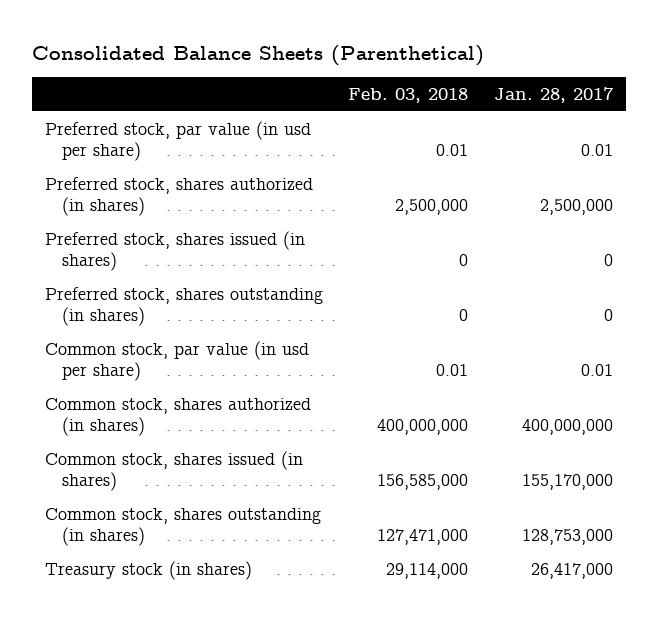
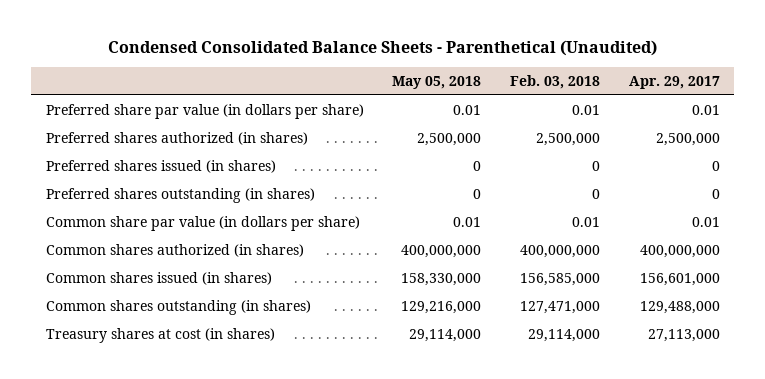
[32,44,485,66] Consolidated Balance Sheets (Parenthetical) -> [107,40,657,57] Condensed Consolidated Balance Sheets - Parenthetical (Unaudited)
[493,87,614,104] Jan. 28, 2017 -> none
none -> [392,76,482,90] May 05, 2018
none -> [628,76,720,90] Apr. 29, 2017
[45,120,312,162] Preferred stock, par value (in usd per share) -> [45,103,364,119] Preferred share par value (in dollars per share)
[45,176,314,217] Preferred stock, shares authorized (in shares) -> [45,131,308,145] Preferred shares authorized (in shares)
[45,230,306,272] Preferred stock, shares issued (in shares) -> [45,159,276,173] Preferred shares issued (in shares)
[45,286,324,327] Preferred stock, shares outstanding (in shares) -> [45,187,315,203] Preferred shares outstanding (in shares)
[45,340,310,382] Common stock, par value (in usd per share) -> [45,215,360,231] Common share par value (in dollars per share)
[45,397,312,437] Common stock, shares authorized (in shares) -> [45,243,304,257] Common shares authorized (in shares)
[45,450,304,492] Common stock, shares issued (in shares) -> [45,271,272,285] Common shares issued (in shares)
[45,507,322,547] Common stock, shares outstanding (in shares) -> [45,299,311,315] Common shares outstanding (in shares)
[45,560,253,580] Treasury stock (in shares) -> [45,327,275,343] Treasury shares at cost (in shares)

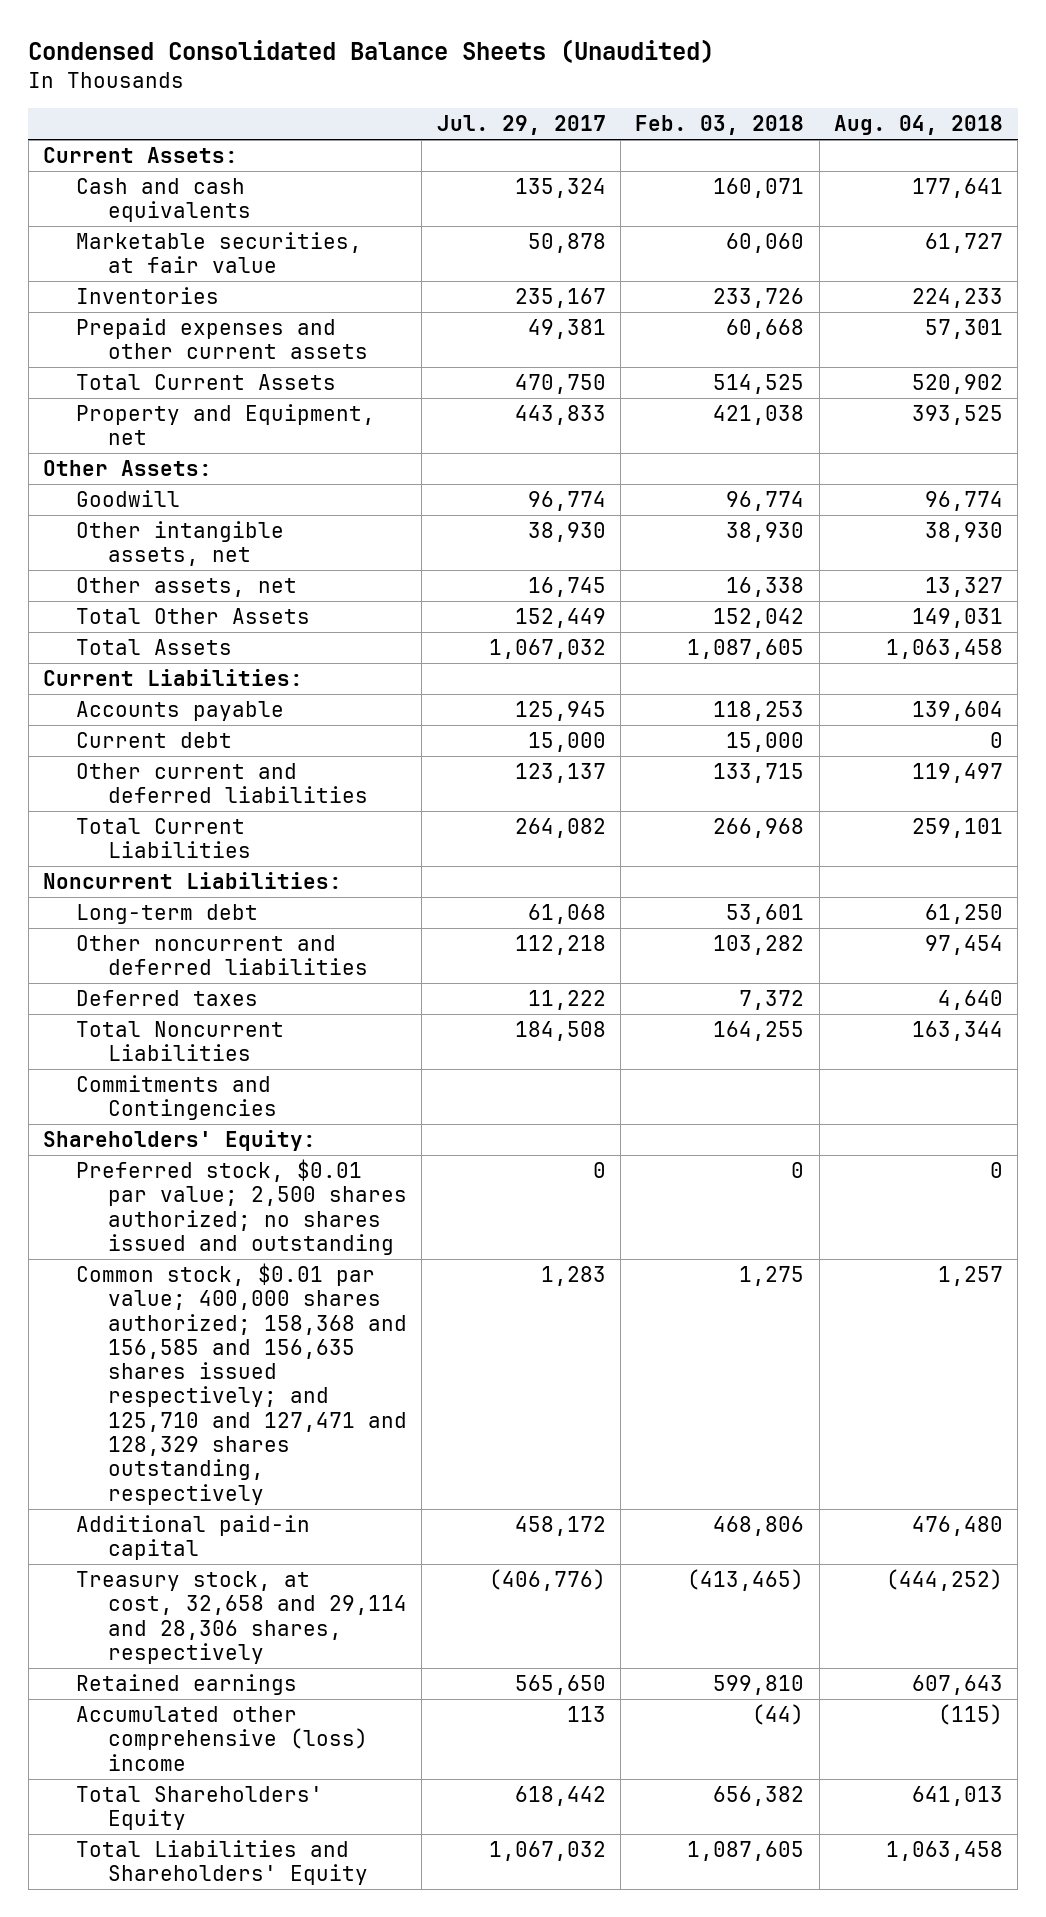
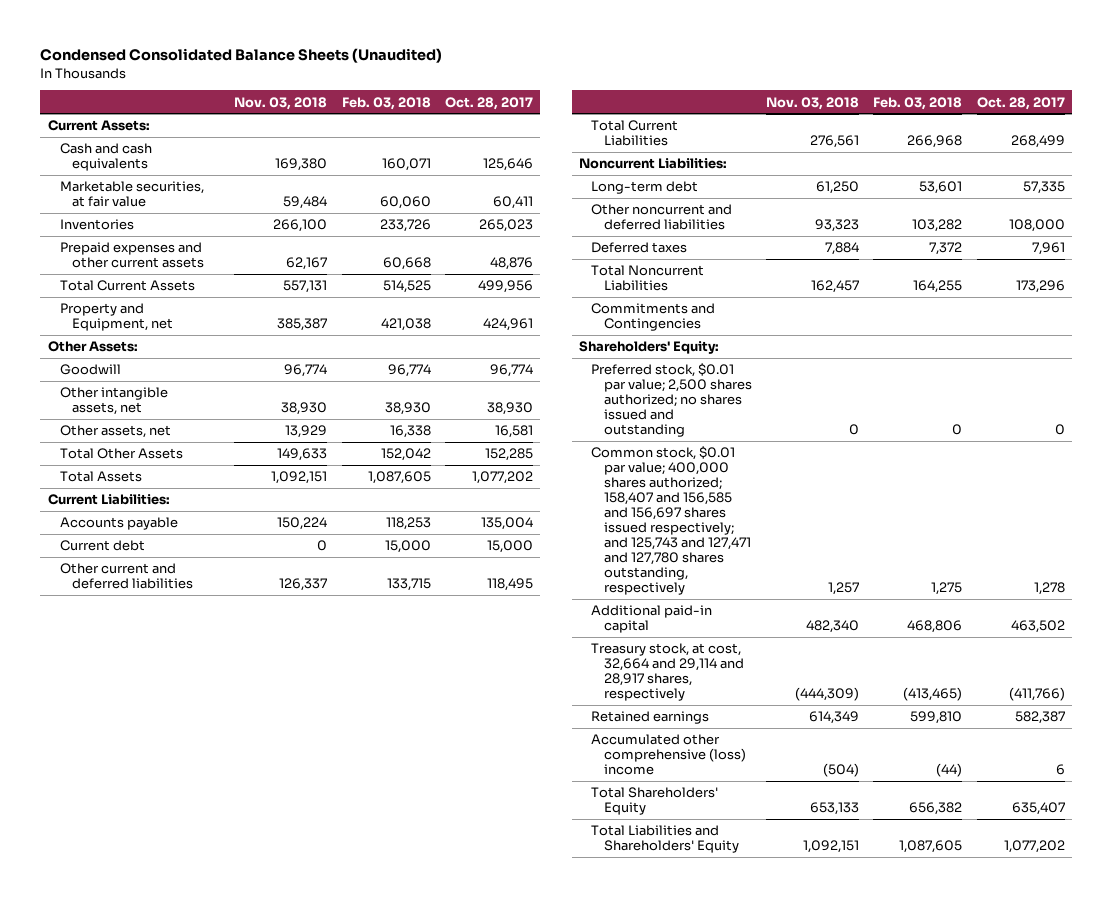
[436,114,606,135] Jul. 29, 2017 -> none
[833,114,1003,135] Aug. 04, 2018 -> none
none -> [234,96,328,110] Nov. 03, 2018
none -> [444,96,533,110] Oct. 28, 2017
[75,1262,408,1505] Common stock, $0.01 par value; 400,000 shares authorized; 158,368 and 156,585 and 156,635 shares issued respectively; and 125,710 and 127,471 and 128,329 shares outstanding, respectively -> [591,446,751,596] Common stock, $0.01 par value; 400,000 shares authorized; 158,407 and 156,585 and 156,697 shares issued respectively; and 125,743 and 127,471 and 127,780 shares outstanding, respectively
[75,1570,408,1664] Treasury stock, at cost, 32,658 and 29,114 and 28,306 shares, respectively -> [591,643,744,702] Treasury stock, at cost, 32,664 and 29,114 and 28,917 shares, respectively

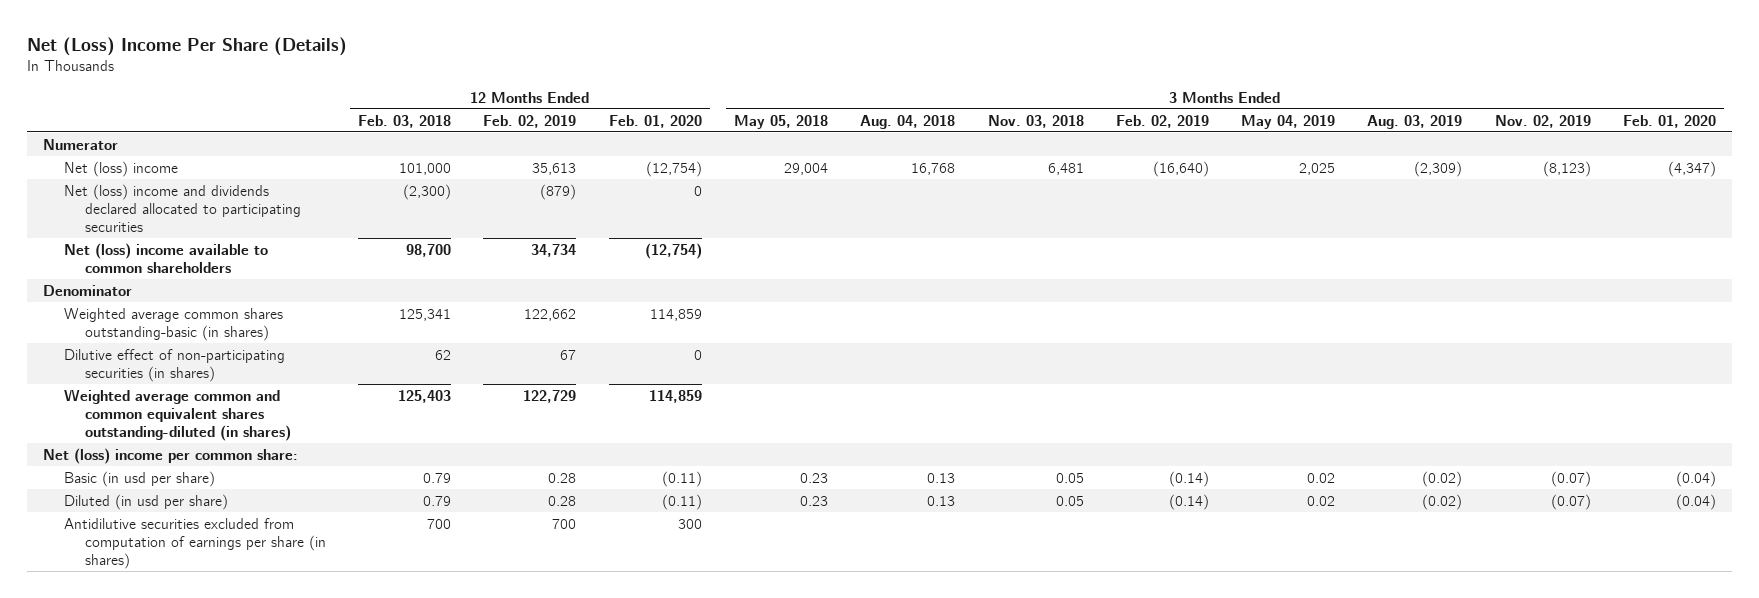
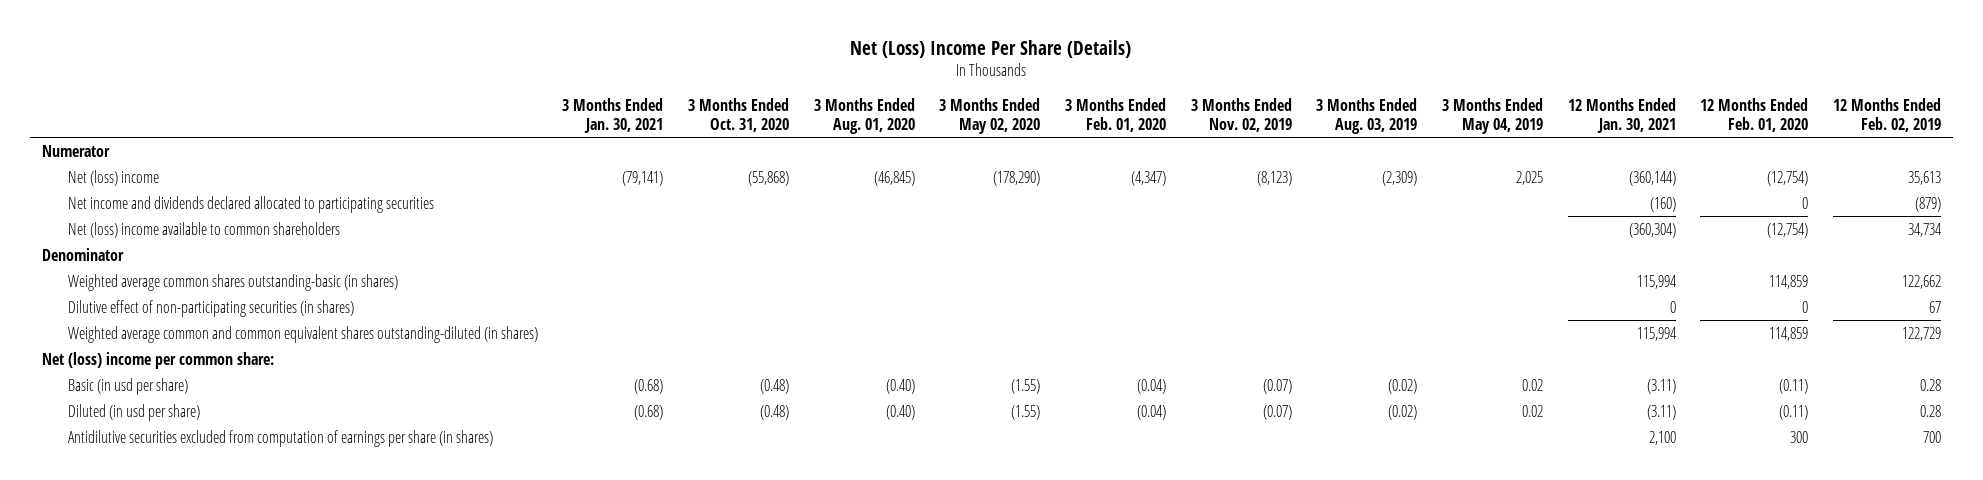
[358,114,452,128] Feb. 03, 2018 -> none
[733,114,828,129] May 05, 2018 -> none
[860,114,956,129] Aug. 04, 2018 -> none
[987,114,1084,128] Nov. 03, 2018 -> none
[1115,114,1209,128] Feb. 02, 2019 -> none
none -> [562,98,664,134] 3 Months Ended Jan. 30, 2021
none -> [687,98,789,133] 3 Months Ended Oct. 31, 2020
none -> [813,98,915,135] 3 Months Ended Aug. 01, 2020
none -> [939,98,1041,135] 3 Months Ended May 02, 2020
none -> [1567,98,1676,134] 12 Months Ended Jan. 30, 2021
[63,183,301,232] Net (loss) income and dividends declared allocated to participating securities -> [67,195,434,213] Net income and dividends declared allocated to participating securities

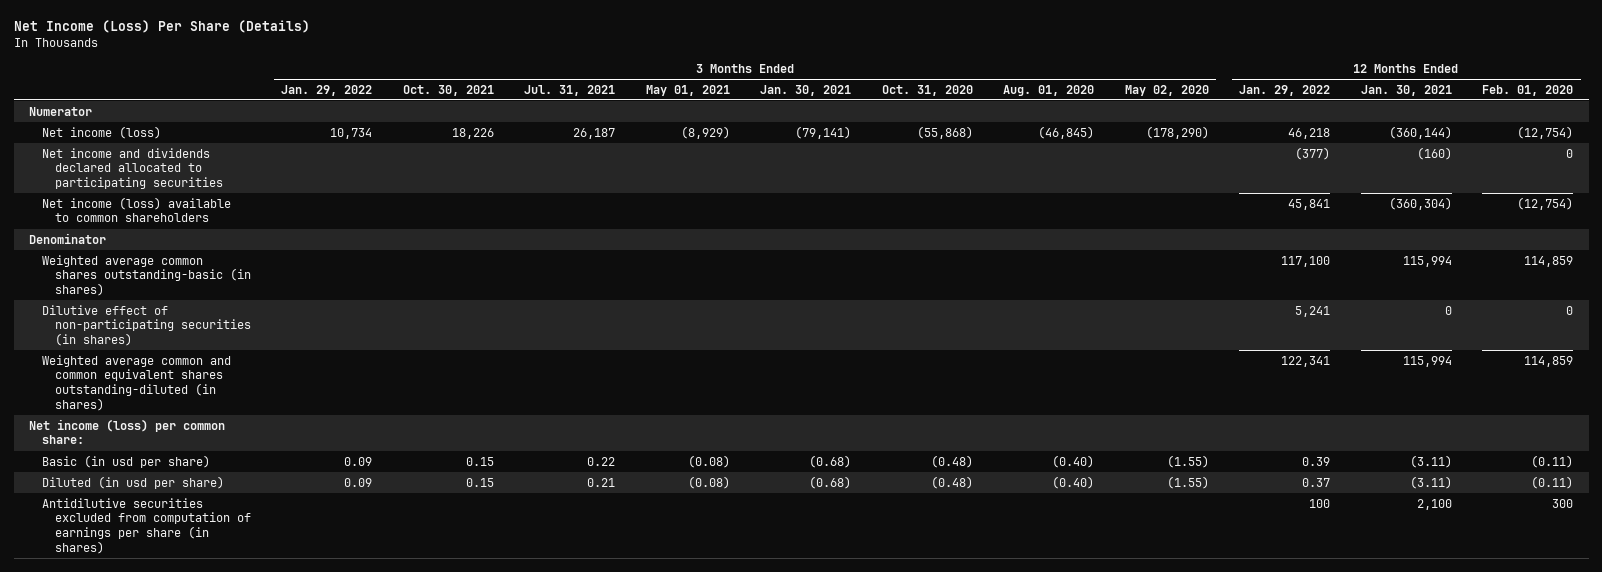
[850,39,1132,58] Net (Loss) Income Per Share (Details) -> [13,20,310,34] Net Income (Loss) Per Share (Details)
[1064,98,1166,133] 3 Months Ended Feb. 01, 2020 -> none
[1190,98,1292,133] 3 Months Ended Nov. 02, 2019 -> none
[1316,98,1418,135] 3 Months Ended Aug. 03, 2019 -> none
[1441,98,1543,135] 3 Months Ended May 04, 2019 -> none
[1832,98,1941,133] 12 Months Ended Feb. 02, 2019 -> none
none -> [281,84,373,96] Jan. 29, 2022
none -> [402,84,494,96] Oct. 30, 2021
none -> [524,84,616,96] Jul. 31, 2021
none -> [645,84,730,96] May 01, 2021
none -> [1239,84,1331,96] Jan. 29, 2022
[67,169,159,186] Net (loss) income -> [41,125,161,139] Net income (loss)
[67,221,340,238] Net (loss) income available to common shareholders -> [41,196,231,223] Net income (loss) available to common shareholders
[41,351,274,369] Net (loss) income per common share: -> [28,418,225,445] Net income (loss) per common share:

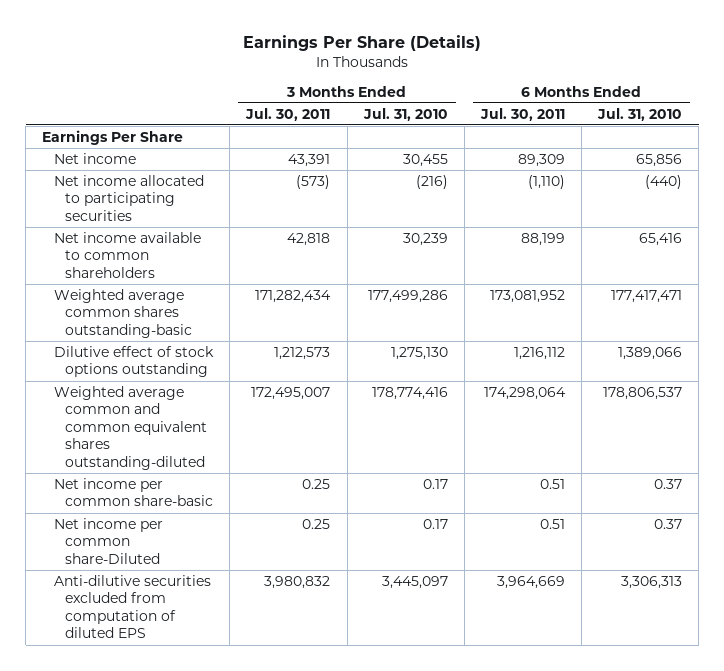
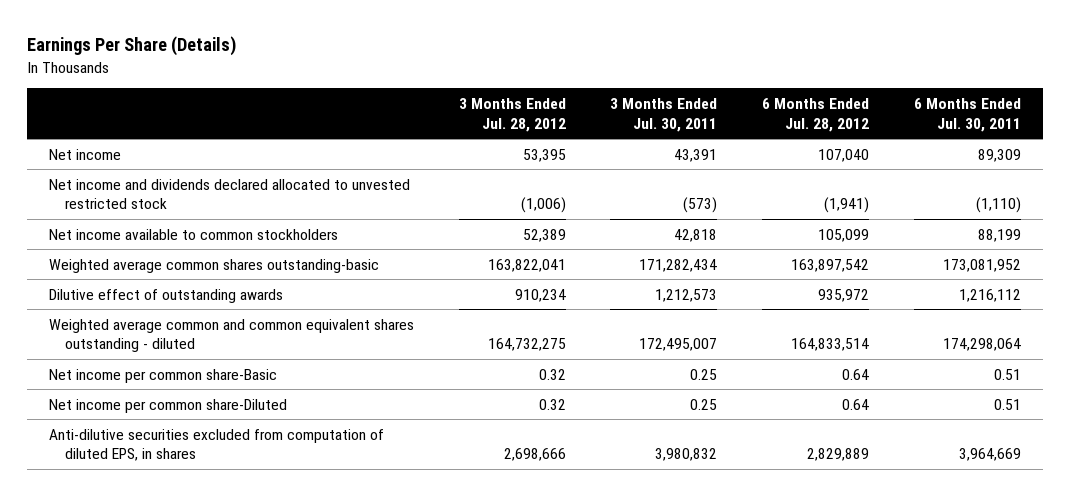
[362,107,448,121] Jul. 31, 2010 -> none
[596,107,682,121] Jul. 31, 2010 -> none
none -> [458,98,566,132] 3 Months Ended Jul. 28, 2012
none -> [762,98,870,132] 6 Months Ended Jul. 28, 2012
[42,129,184,145] Earnings Per Share -> none
[53,174,204,221] Net income allocated to participating securities -> [49,178,411,210] Net income and dividends declared allocated to unvested restricted stock
[53,231,201,278] Net income available to common shareholders -> [49,228,339,240] Net income available to common stockholders
[53,345,214,378] Dilutive effect of stock options outstanding -> [49,288,284,303] Dilutive effect of outstanding awards
[53,385,208,470] Weighted average common and common equivalent shares outstanding-diluted -> [49,318,415,353] Weighted average common and common equivalent shares outstanding - diluted
[53,477,214,507] Net income per common share-basic -> [49,368,278,383] Net income per common share-Basic
[53,574,211,639] Anti-dilutive securities excluded from computation of diluted EPS -> [49,428,385,462] Anti-dilutive securities excluded from computation of diluted EPS, in shares

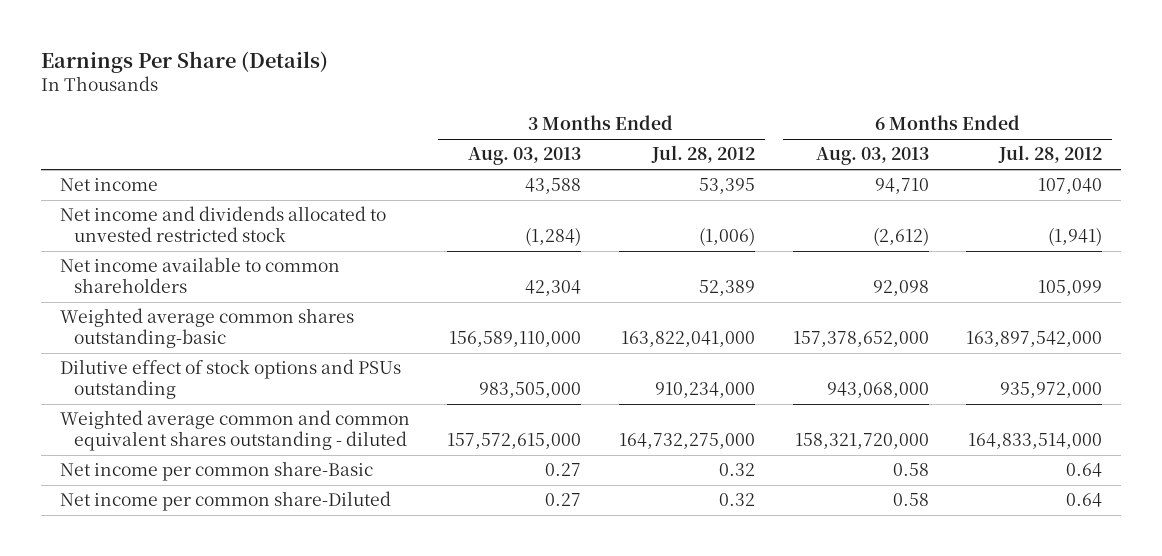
[610,98,718,132] 3 Months Ended Jul. 30, 2011 -> none
[913,98,1021,132] 6 Months Ended Jul. 30, 2011 -> none
none -> [468,147,582,166] Aug. 03, 2013
none -> [815,147,929,166] Aug. 03, 2013
[49,178,411,210] Net income and dividends declared allocated to unvested restricted stock -> [59,206,386,243] Net income and dividends allocated to unvested restricted stock
[49,228,339,240] Net income available to common stockholders -> [59,257,340,294] Net income available to common shareholders
[487,258,566,272] 163,822,041 -> [621,331,756,348] 163,822,041,000
[791,258,870,272] 163,897,542 -> [966,331,1103,348] 163,897,542,000
[49,288,284,303] Dilutive effect of outstanding awards -> [59,359,401,400] Dilutive effect of stock options and PSUs outstanding
[514,288,566,302] 910,234 -> [655,382,756,399] 910,234,000
[818,288,870,302] 935,972 -> [1000,382,1103,399] 935,972,000
[487,338,566,352] 164,732,275 -> [619,433,756,450] 164,732,275,000
[791,338,870,352] 164,833,514 -> [968,433,1103,450] 164,833,514,000
[49,428,385,462] Anti-dilutive securities excluded from computation of diluted EPS, in shares -> none

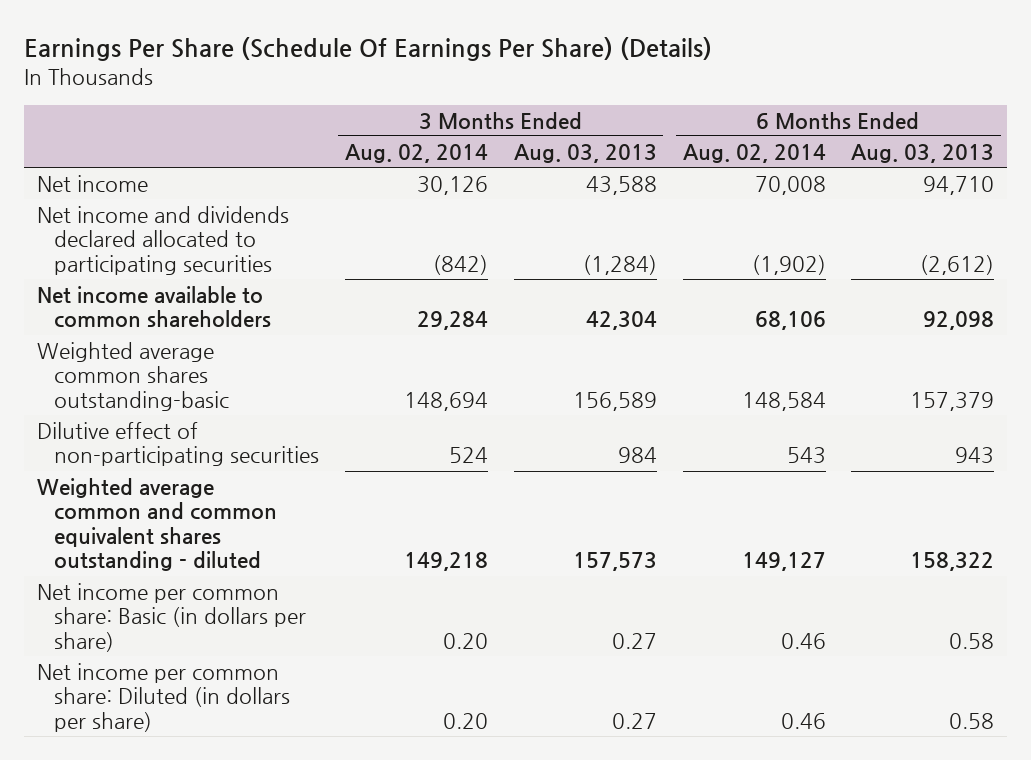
[40,50,328,73] Earnings Per Share (Details) -> [23,36,712,61] Earnings Per Share (Schedule Of Earnings Per Share) (Details)
[651,145,756,164] Jul. 28, 2012 -> none
[998,145,1103,164] Jul. 28, 2012 -> none
none -> [344,143,488,163] Aug. 02, 2014
none -> [682,143,826,163] Aug. 02, 2014
[59,206,386,243] Net income and dividends allocated to unvested restricted stock -> [36,205,289,275] Net income and dividends declared allocated to participating securities
[449,331,582,348] 156,589,110,000 -> [572,391,657,411] 156,589
[792,331,929,348] 157,378,652,000 -> [910,391,995,411] 157,379
[59,359,401,400] Dilutive effect of stock options and PSUs outstanding -> [36,421,320,467] Dilutive effect of non-participating securities
[479,382,582,399] 983,505,000 -> [617,447,657,464] 984
[826,382,929,399] 943,068,000 -> [955,447,995,465] 943
[447,433,582,450] 157,572,615,000 -> [572,552,657,572] 157,573
[794,433,929,450] 158,321,720,000 -> [910,552,995,572] 158,322
[59,461,373,482] Net income per common share-Basic -> [36,582,307,652] Net income per common share: Basic (in dollars per share)
[59,491,391,512] Net income per common share-Diluted -> [36,662,291,732] Net income per common share: Diluted (in dollars per share)

